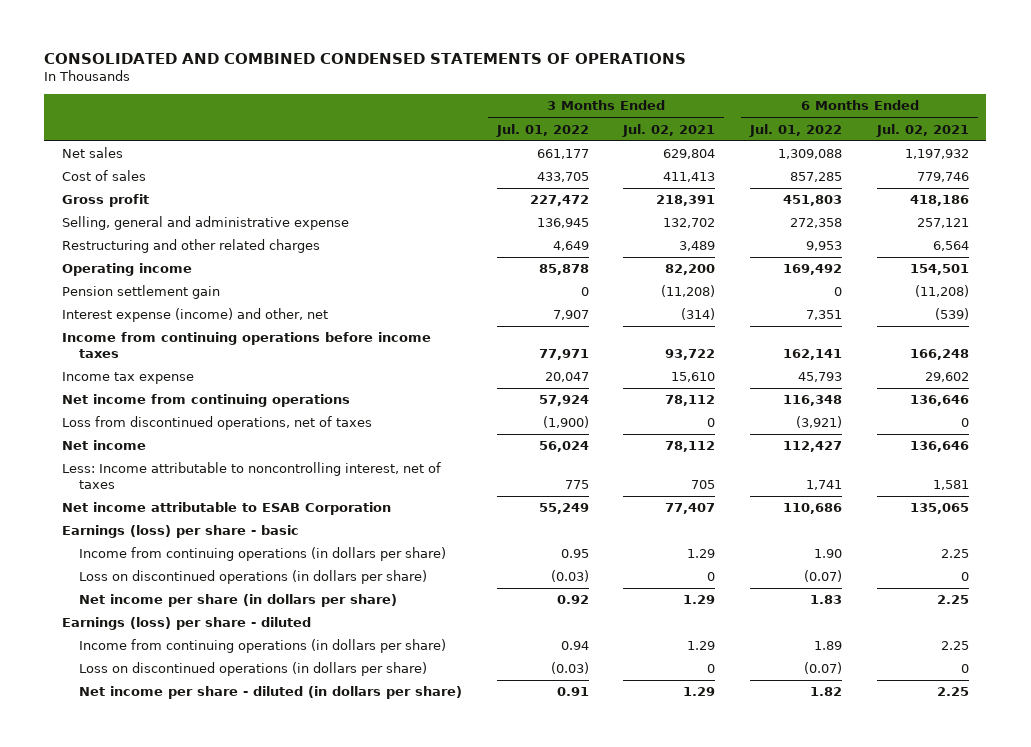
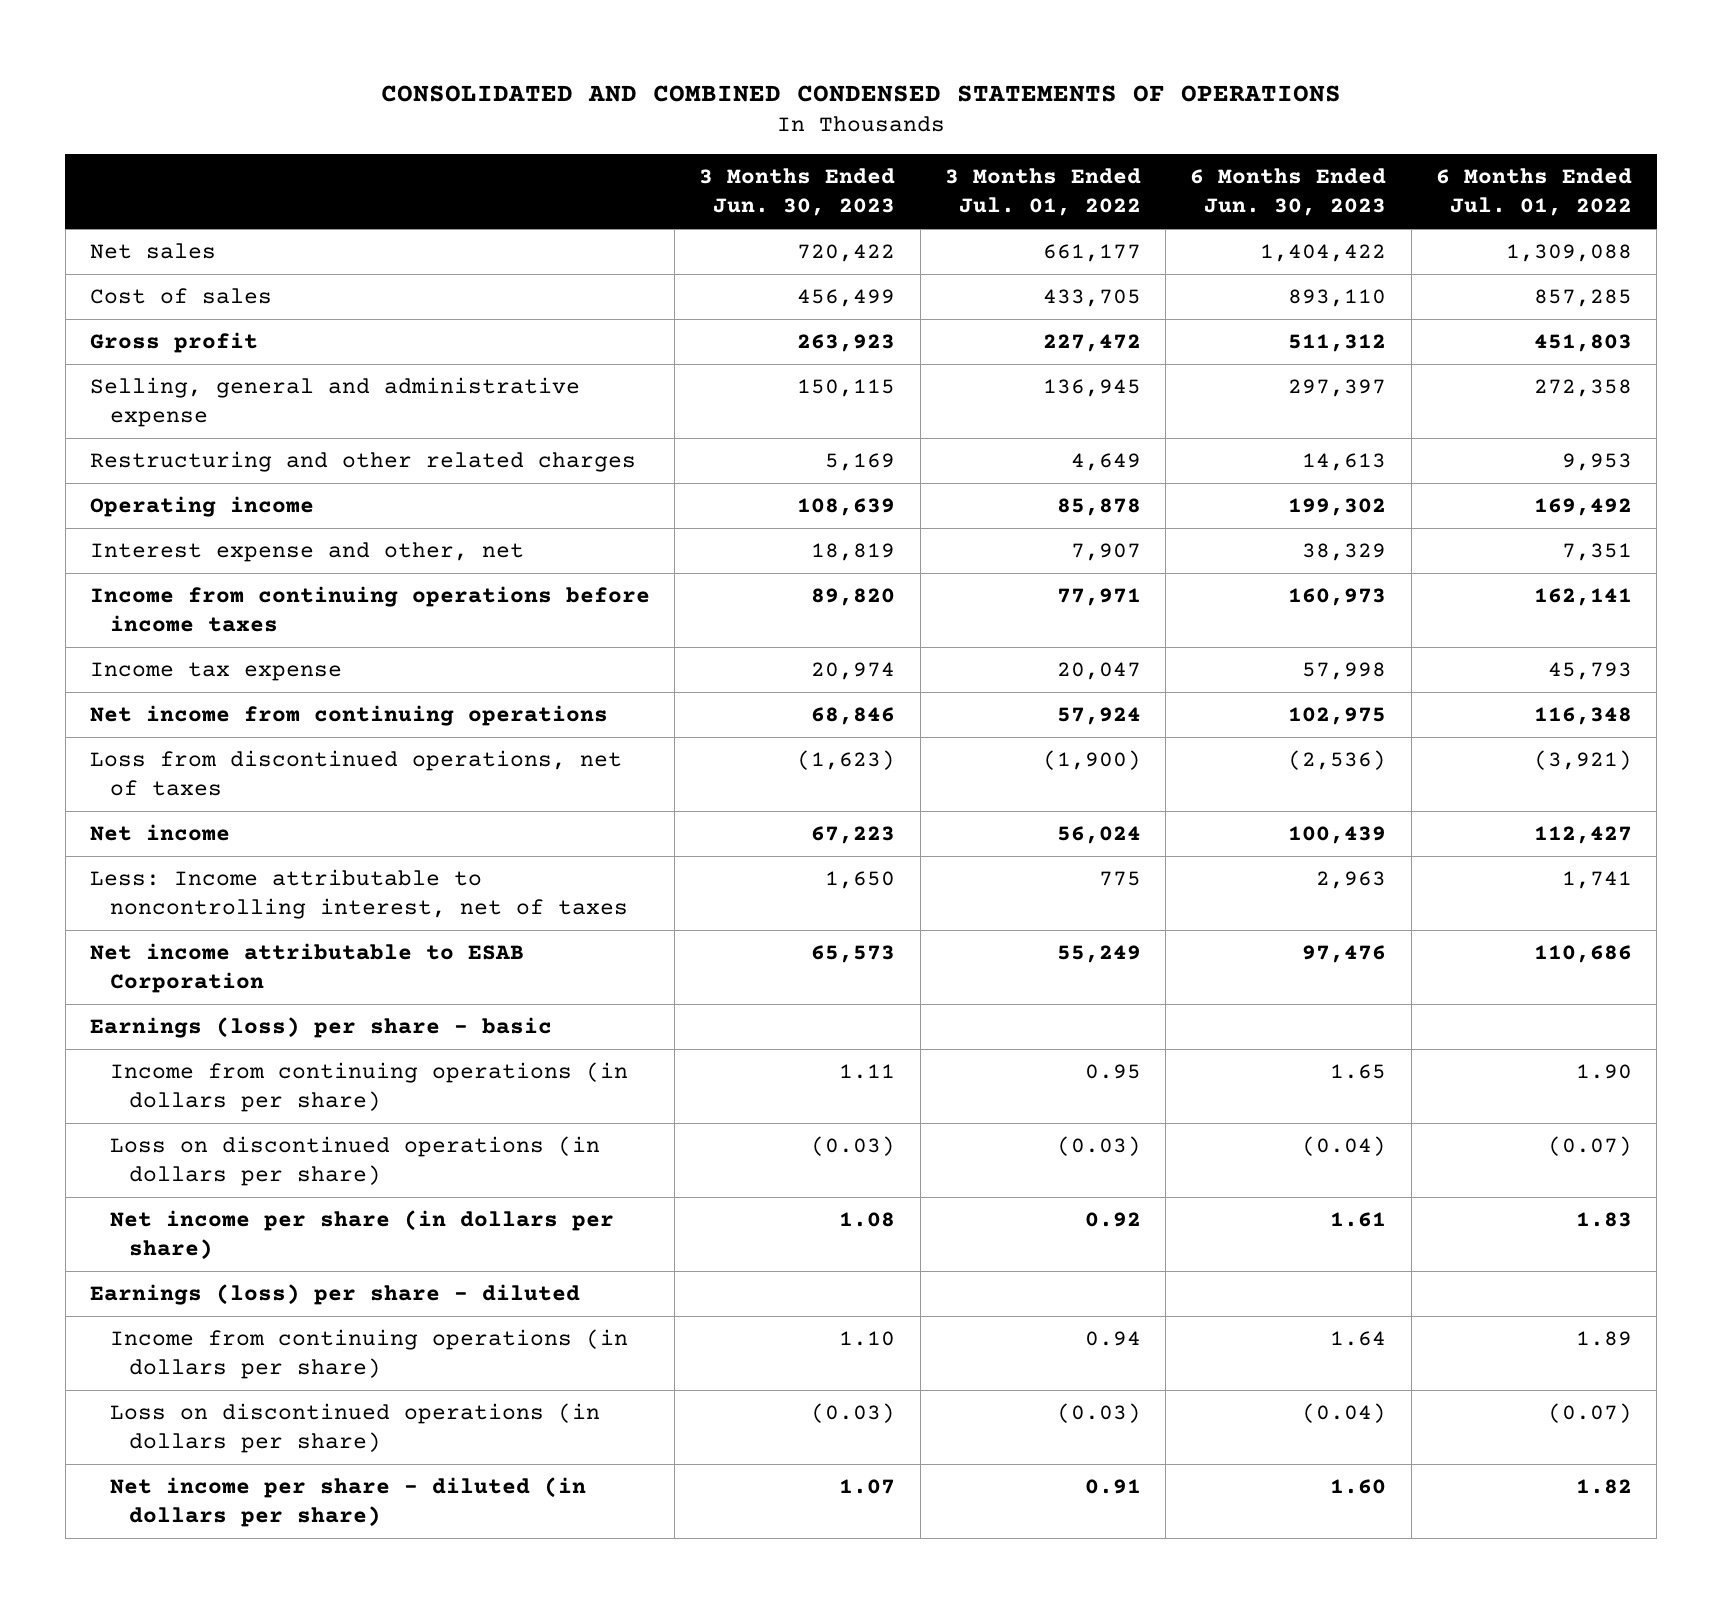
[622,123,716,137] Jul. 02, 2021 -> none
[875,123,969,137] Jul. 02, 2021 -> none
none -> [699,168,896,216] 3 Months Ended Jun. 30, 2023
none -> [1190,168,1387,216] 6 Months Ended Jun. 30, 2023
[61,285,220,300] Pension settlement gain -> none
[61,308,328,323] Interest expense (income) and other, net -> [89,542,524,563] Interest expense and other, net

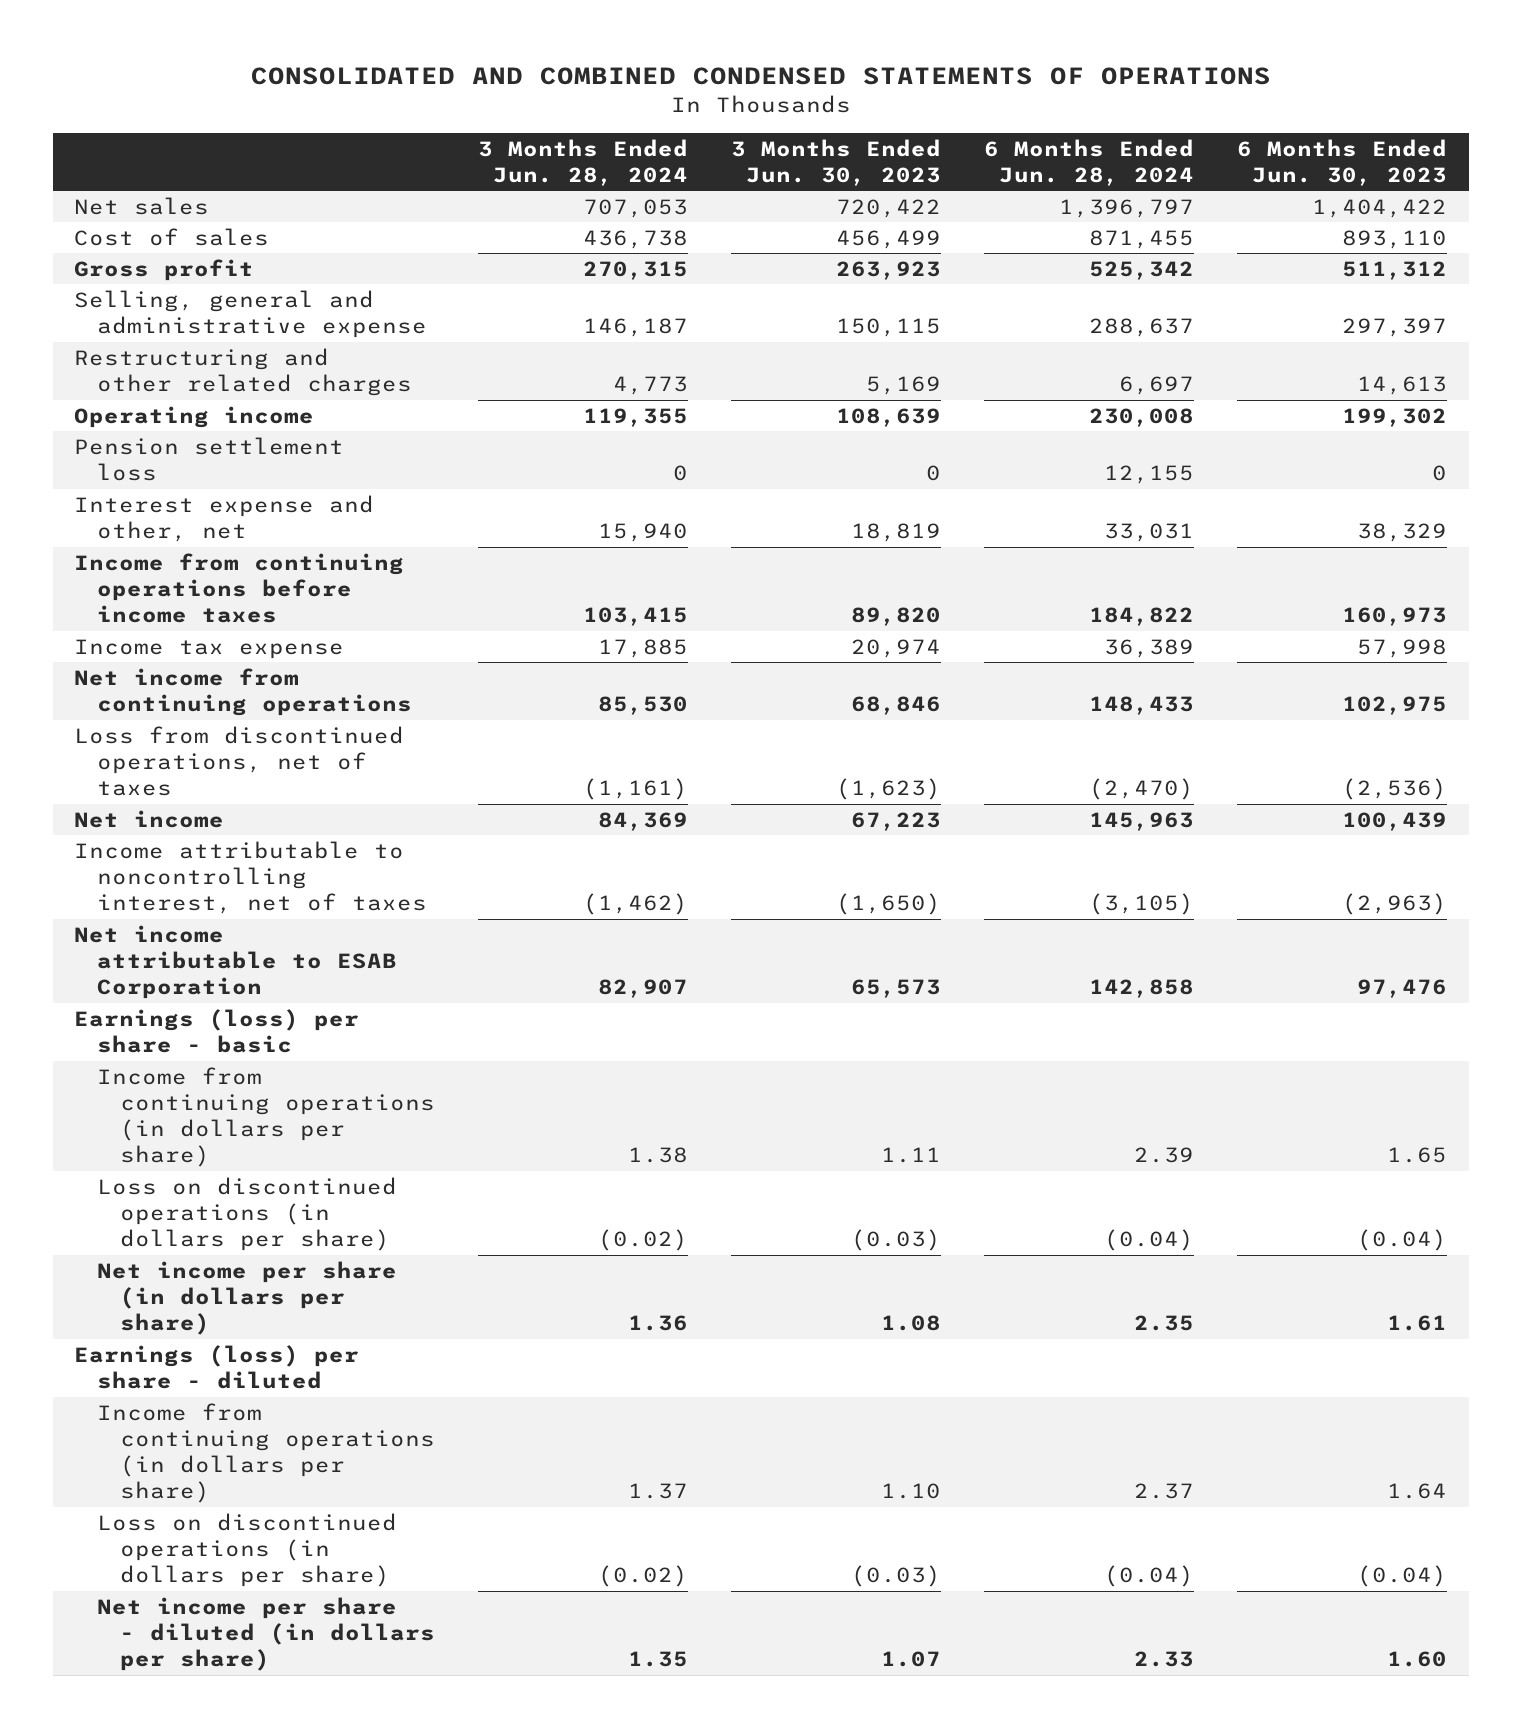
[944,168,1141,216] 3 Months Ended Jul. 01, 2022 -> none
[1435,168,1632,216] 6 Months Ended Jul. 01, 2022 -> none
none -> [478,138,689,186] 3 Months Ended Jun. 28, 2024
none -> [984,138,1195,186] 6 Months Ended Jun. 28, 2024
none -> [74,436,345,482] Pension settlement loss
[89,869,628,919] Less: Income attributable to noncontrolling interest, net of taxes -> [74,840,428,915] Income attributable to noncontrolling interest, net of taxes
[825,871,896,890] 1,650 -> [836,893,942,916] (1,650)
[1316,871,1387,890] 2,963 -> [1342,893,1448,916] (2,963)

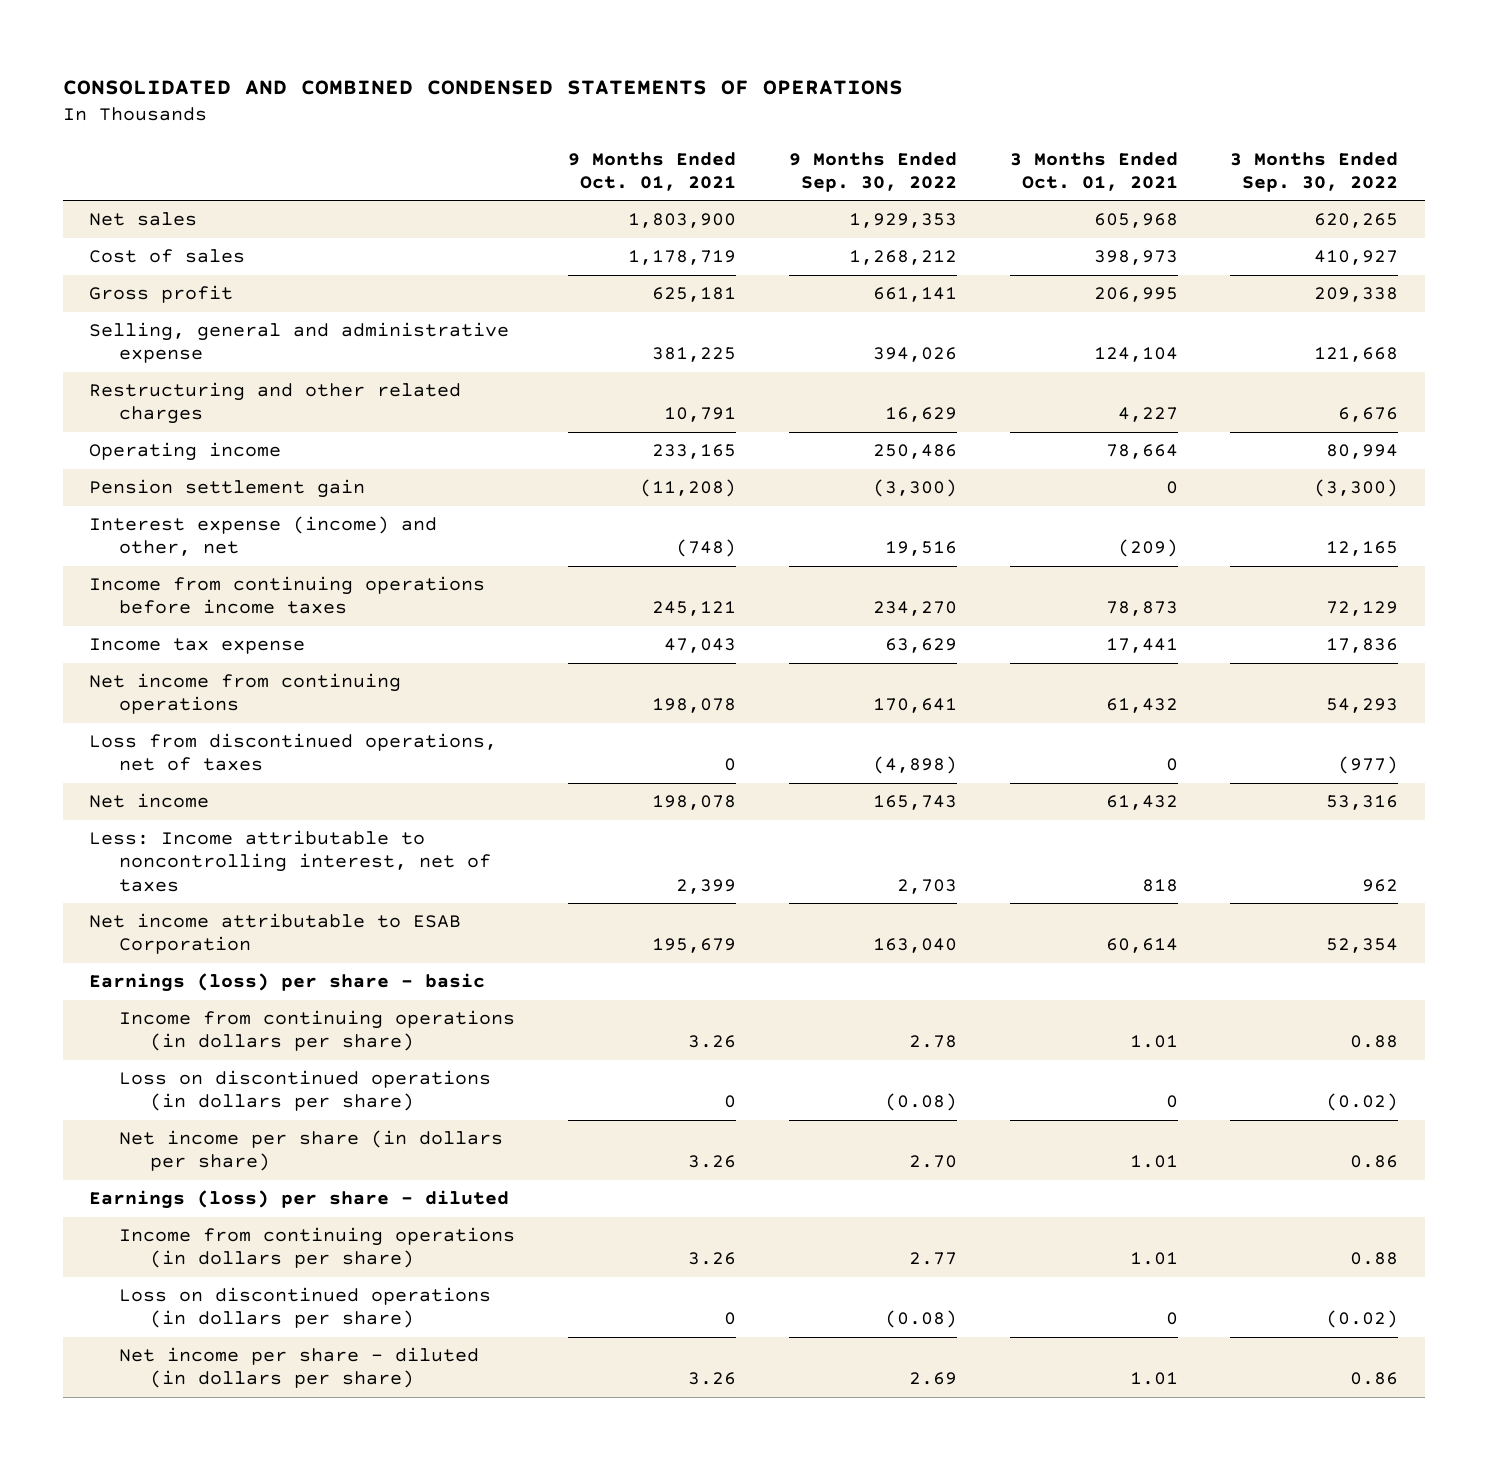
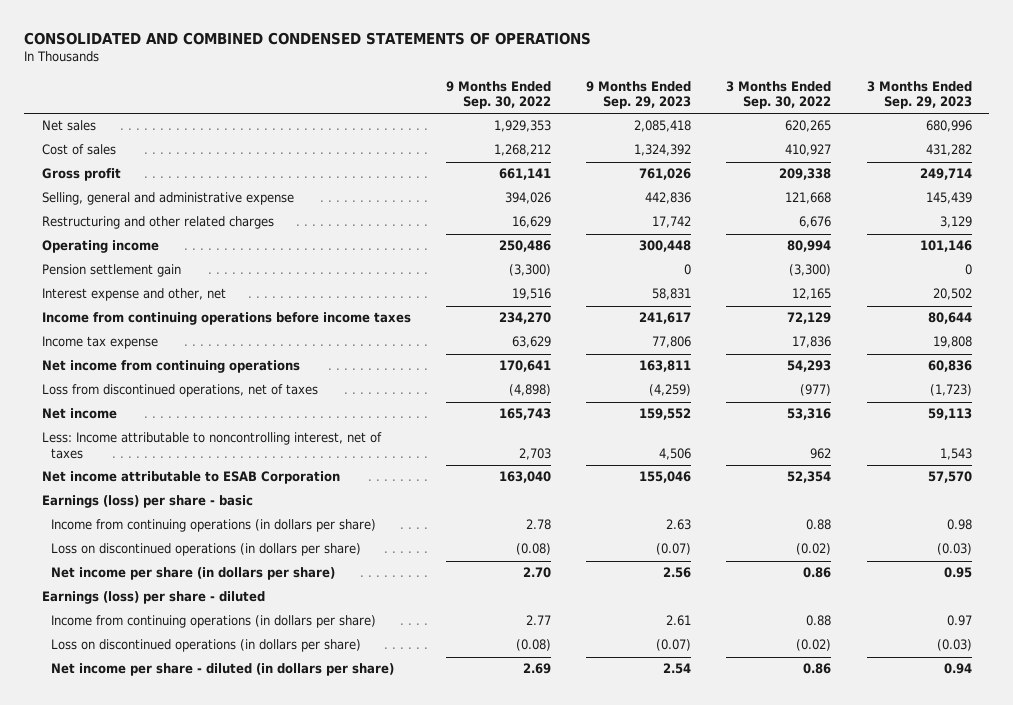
[568,151,737,191] 9 Months Ended Oct. 01, 2021 -> none
[1009,151,1178,191] 3 Months Ended Oct. 01, 2021 -> none
none -> [586,80,692,109] 9 Months Ended Sep. 29, 2023
none -> [866,80,972,109] 3 Months Ended Sep. 29, 2023
[89,516,438,557] Interest expense (income) and other, net -> [41,288,226,302] Interest expense and other, net

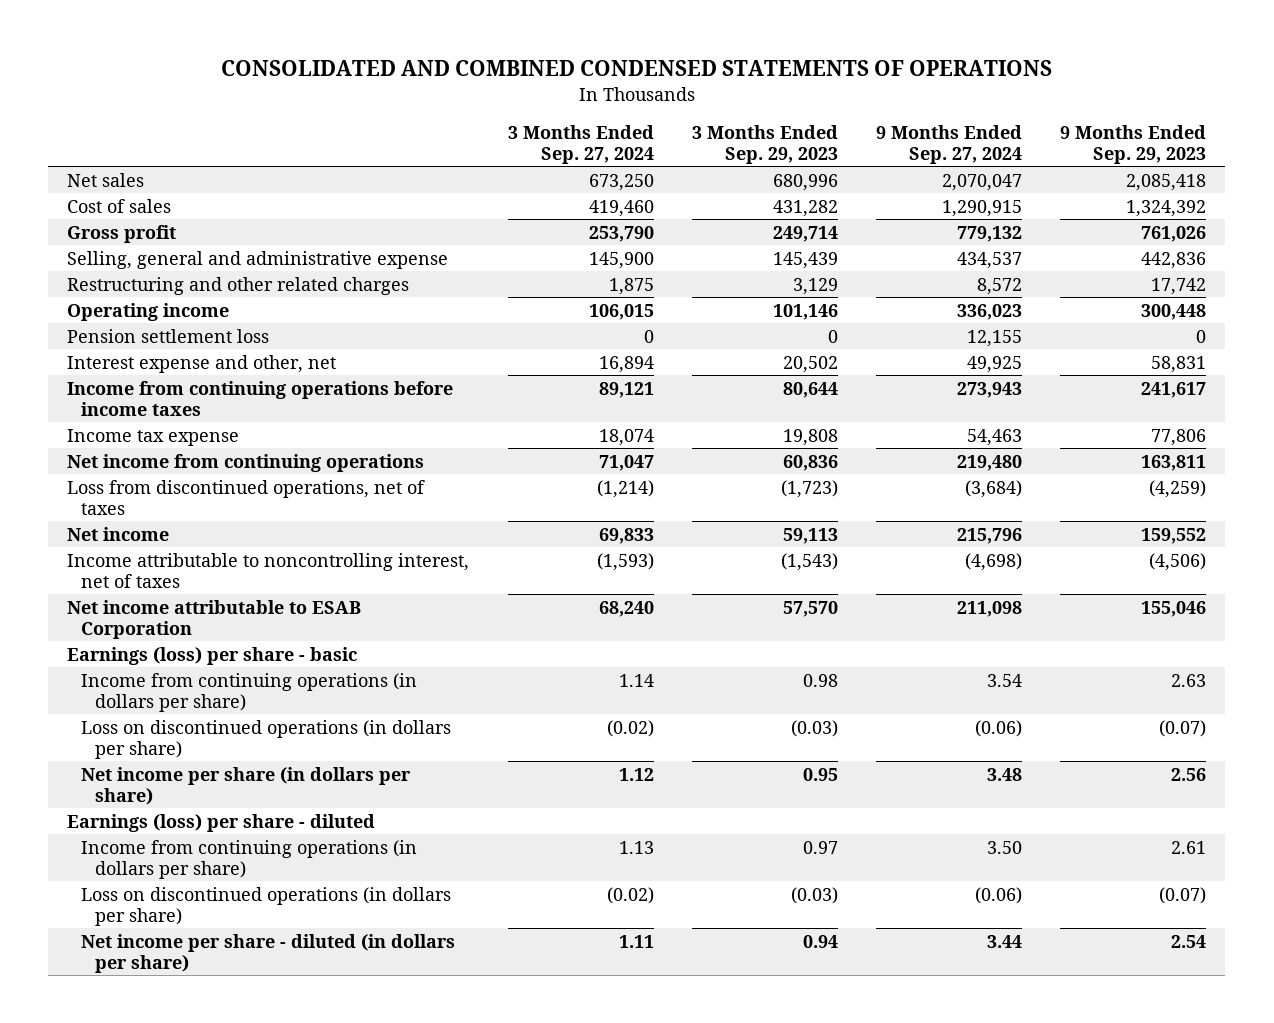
[445,80,551,109] 9 Months Ended Sep. 30, 2022 -> none
[726,80,832,109] 3 Months Ended Sep. 30, 2022 -> none
none -> [507,124,654,164] 3 Months Ended Sep. 27, 2024
none -> [876,124,1023,164] 9 Months Ended Sep. 27, 2024
[41,264,181,278] Pension settlement gain -> [67,328,270,343] Pension settlement loss
[41,432,382,459] Less: Income attributable to noncontrolling interest, net of taxes -> [67,552,470,588] Income attributable to noncontrolling interest, net of taxes
[659,447,692,460] 4,506 -> [1149,552,1207,571] (4,506)
[939,447,972,460] 1,543 -> [780,552,838,571] (1,543)

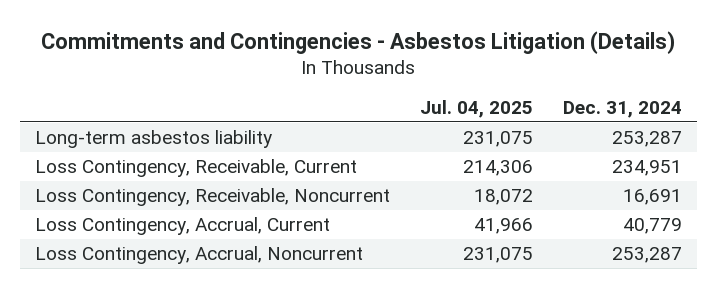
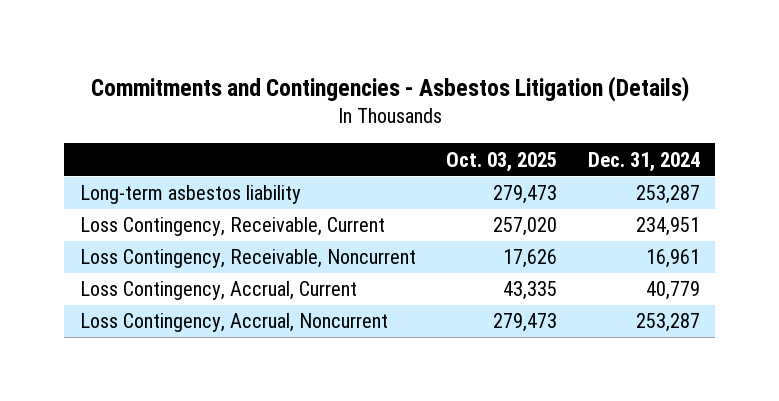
[419,100,533,119] Jul. 04, 2025 -> none
none -> [446,151,558,172] Oct. 03, 2025
[623,188,683,205] 16,691 -> [645,249,700,269] 16,961

